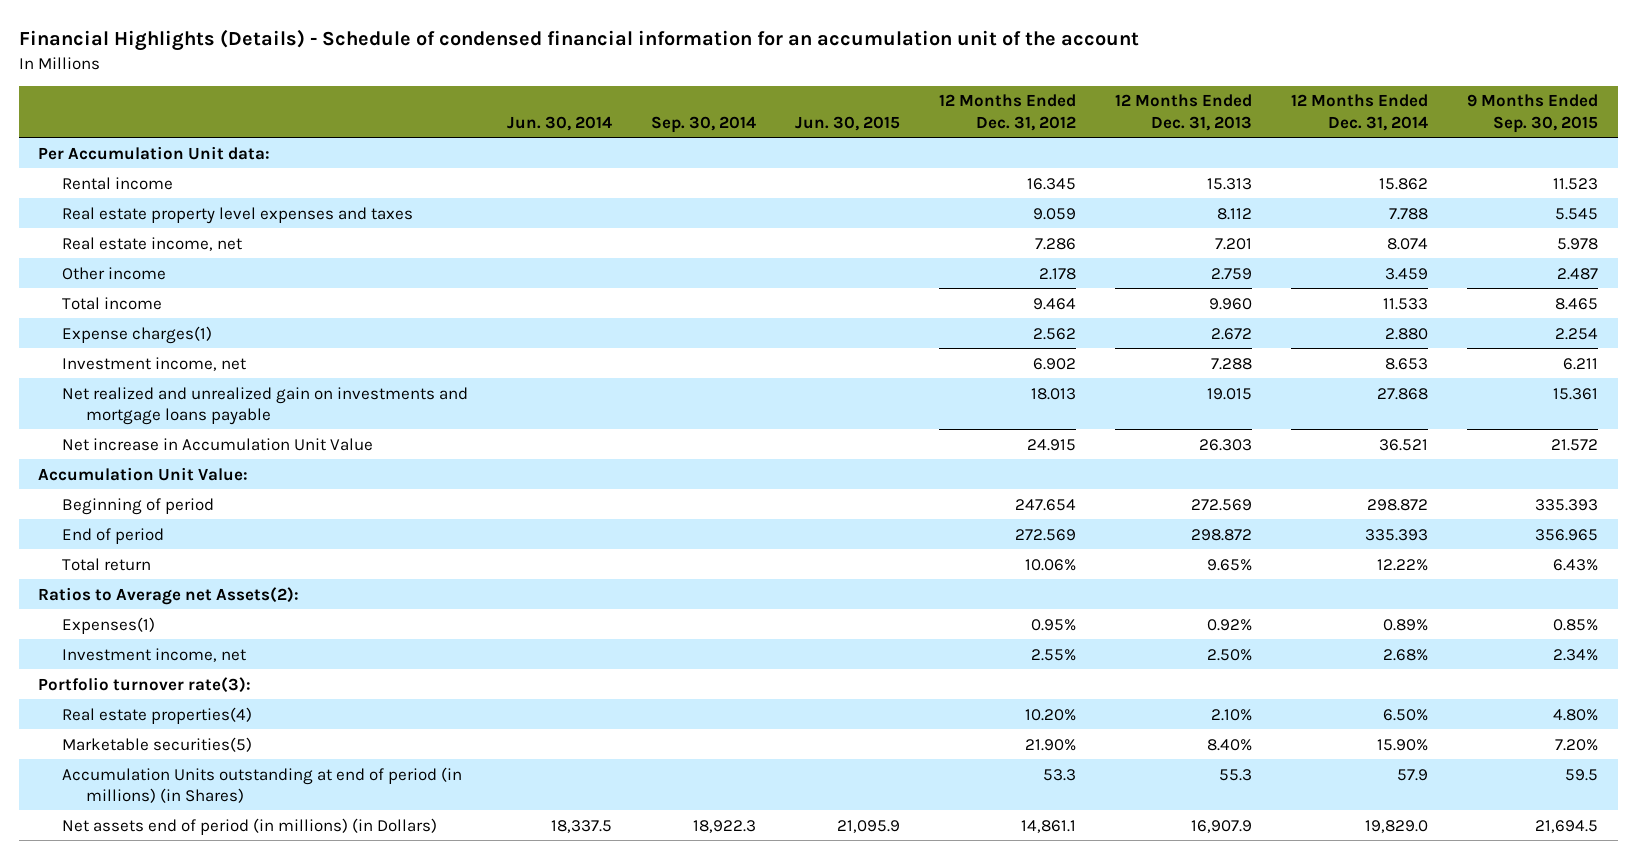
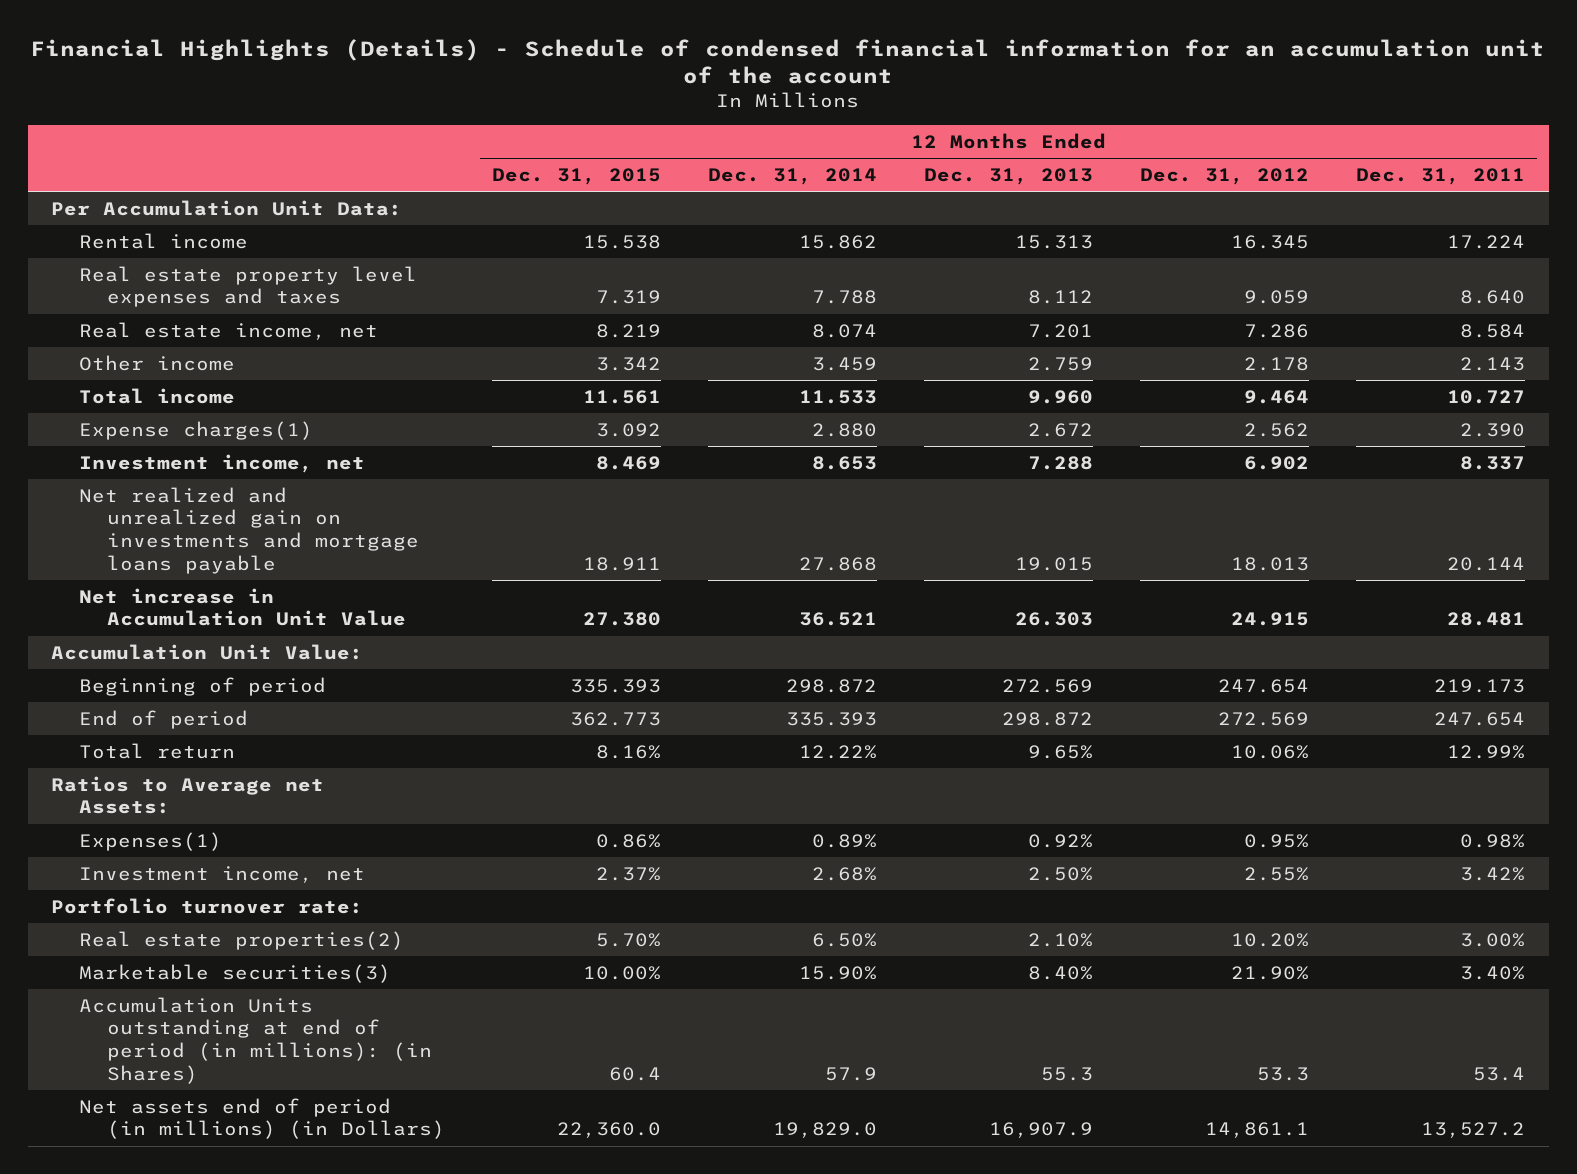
[507,115,613,131] Jun. 30, 2014 -> none
[651,115,757,133] Sep. 30, 2014 -> none
[795,115,901,131] Jun. 30, 2015 -> none
[1467,94,1599,133] 9 Months Ended Sep. 30, 2015 -> none
none -> [492,168,662,186] Dec. 31, 2015
none -> [1356,168,1526,186] Dec. 31, 2011
[38,145,271,160] Per Accumulation Unit data: -> [51,199,403,216] Per Accumulation Unit Data:
[38,586,300,605] Ratios to Average net Assets(2): -> [51,775,325,815] Ratios to Average net Assets:
[38,676,252,693] Portfolio turnover rate(3): -> [51,897,364,914] Portfolio turnover rate:
[62,706,253,724] Real estate properties(4) -> [79,930,405,950] Real estate properties(2)
[62,736,253,752] Marketable securities(5) -> [79,963,392,983] Marketable securities(3)
[62,766,463,803] Accumulation Units outstanding at end of period (in millions) (in Shares) -> [79,996,433,1084] Accumulation Units outstanding at end of period (in millions): (in Shares)

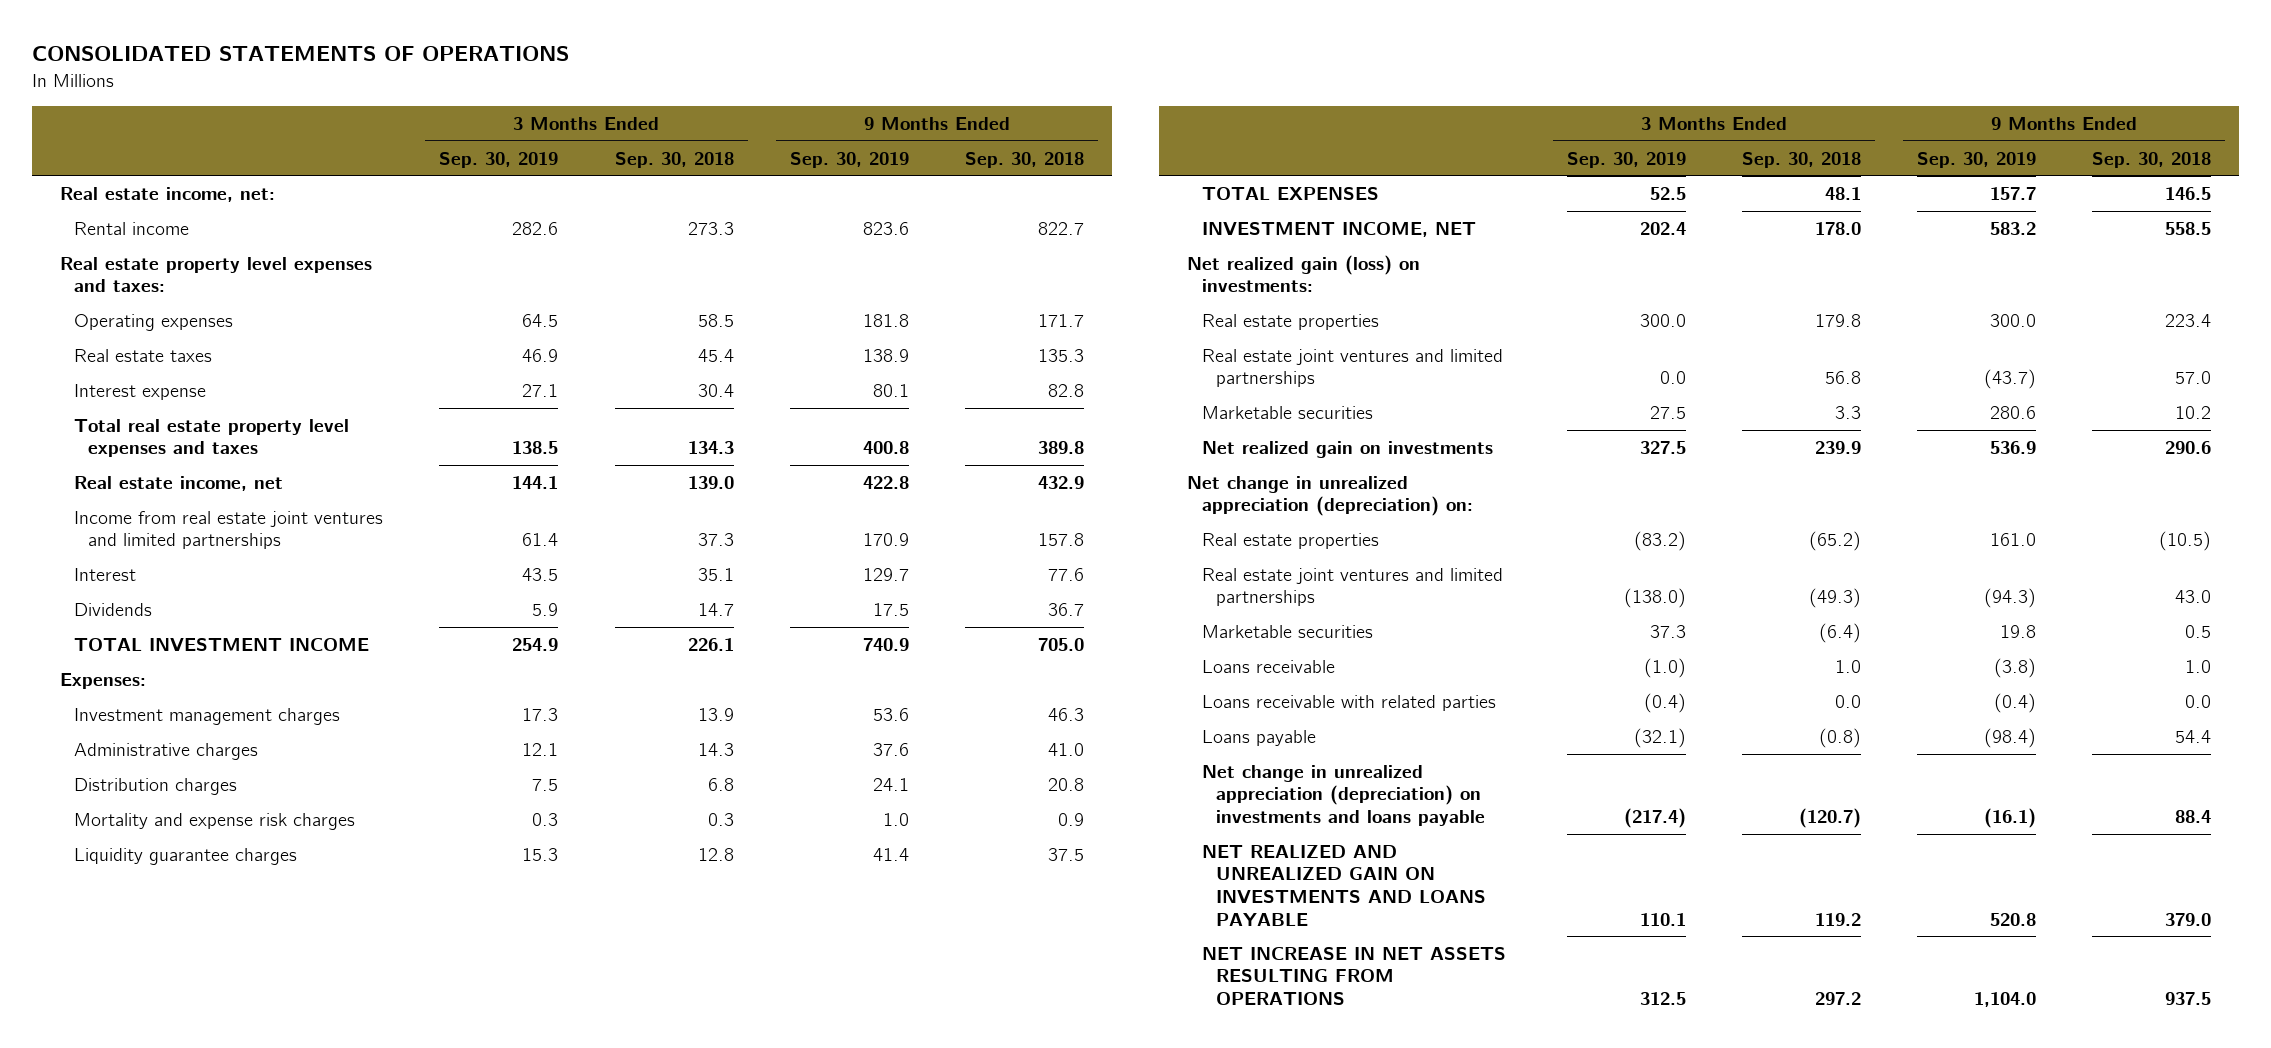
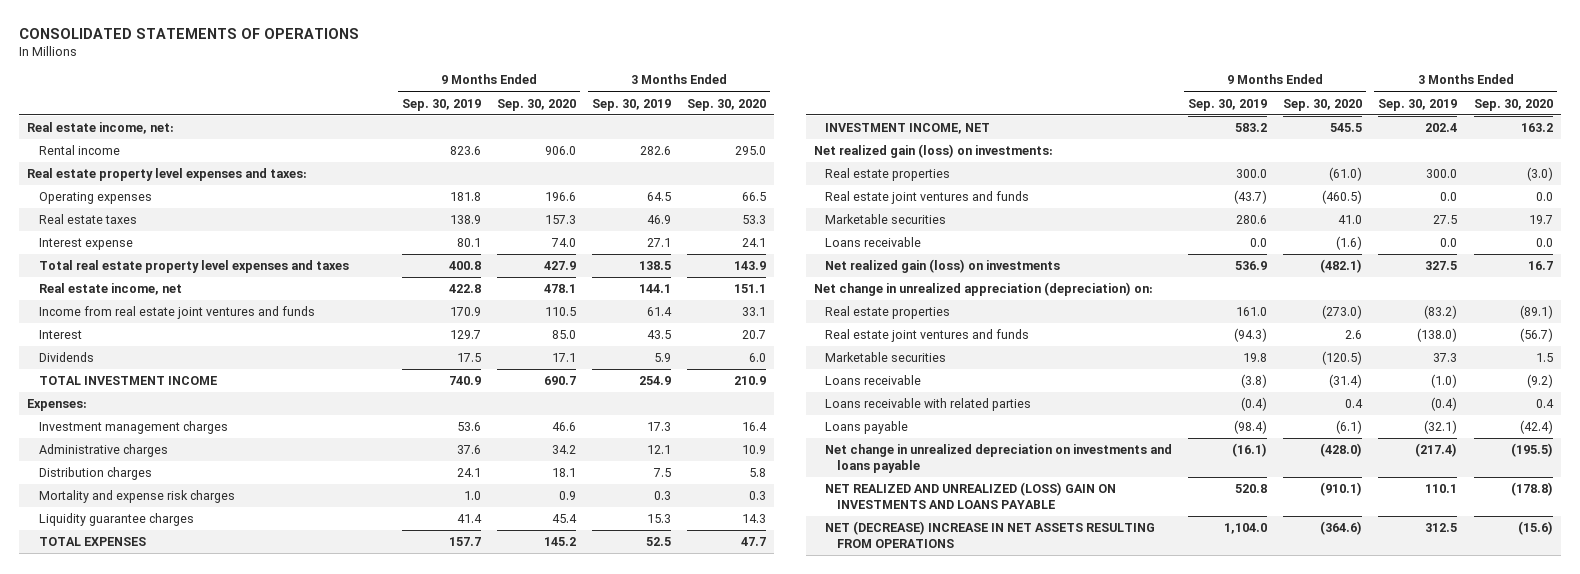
[614,151,734,168] Sep. 30, 2018 -> none
[964,151,1084,168] Sep. 30, 2018 -> none
none -> [496,98,576,111] Sep. 30, 2020
none -> [687,98,767,111] Sep. 30, 2020
[74,510,384,550] Income from real estate joint ventures and limited partnerships -> [38,306,315,320] Income from real estate joint ventures and funds
[1201,348,1503,388] Real estate joint ventures and limited partnerships -> [825,191,1030,205] Real estate joint ventures and funds
none -> [825,237,922,248] Loans receivable
[1201,440,1493,458] Net realized gain on investments -> [825,259,1061,274] Net realized gain (loss) on investments
[1201,567,1503,607] Real estate joint ventures and limited partnerships -> [825,329,1030,343] Real estate joint ventures and funds
[1201,764,1485,826] Net change in unrealized appreciation (depreciation) on investments and loans payable -> [825,444,1173,473] Net change in unrealized depreciation on investments and loans payable
[1201,844,1486,926] NET REALIZED AND UNREALIZED GAIN ON INVESTMENTS AND LOANS PAYABLE -> [825,482,1117,509] NET REALIZED AND UNREALIZED (LOSS) GAIN ON INVESTMENTS AND LOANS PAYABLE
[1201,946,1506,1005] NET INCREASE IN NET ASSETS RESULTING FROM OPERATIONS -> [825,521,1156,548] NET (DECREASE) INCREASE IN NET ASSETS RESULTING FROM OPERATIONS

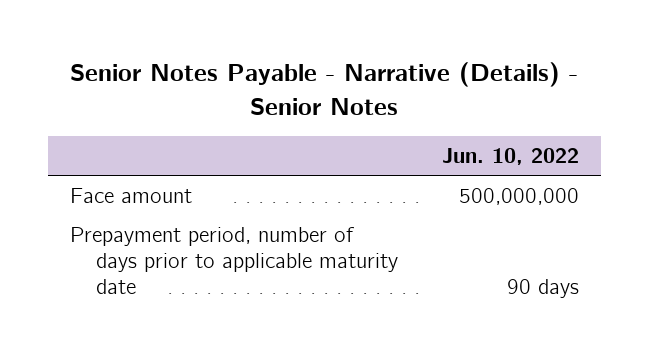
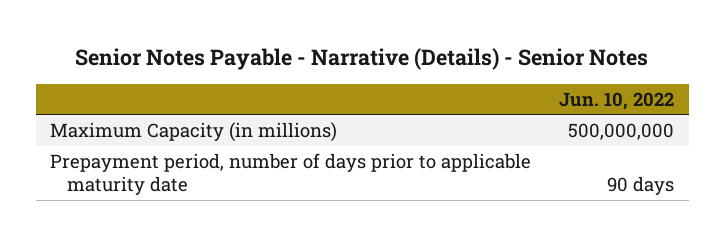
[69,187,192,203] Face amount -> [50,122,338,143] Maximum Capacity (in millions)

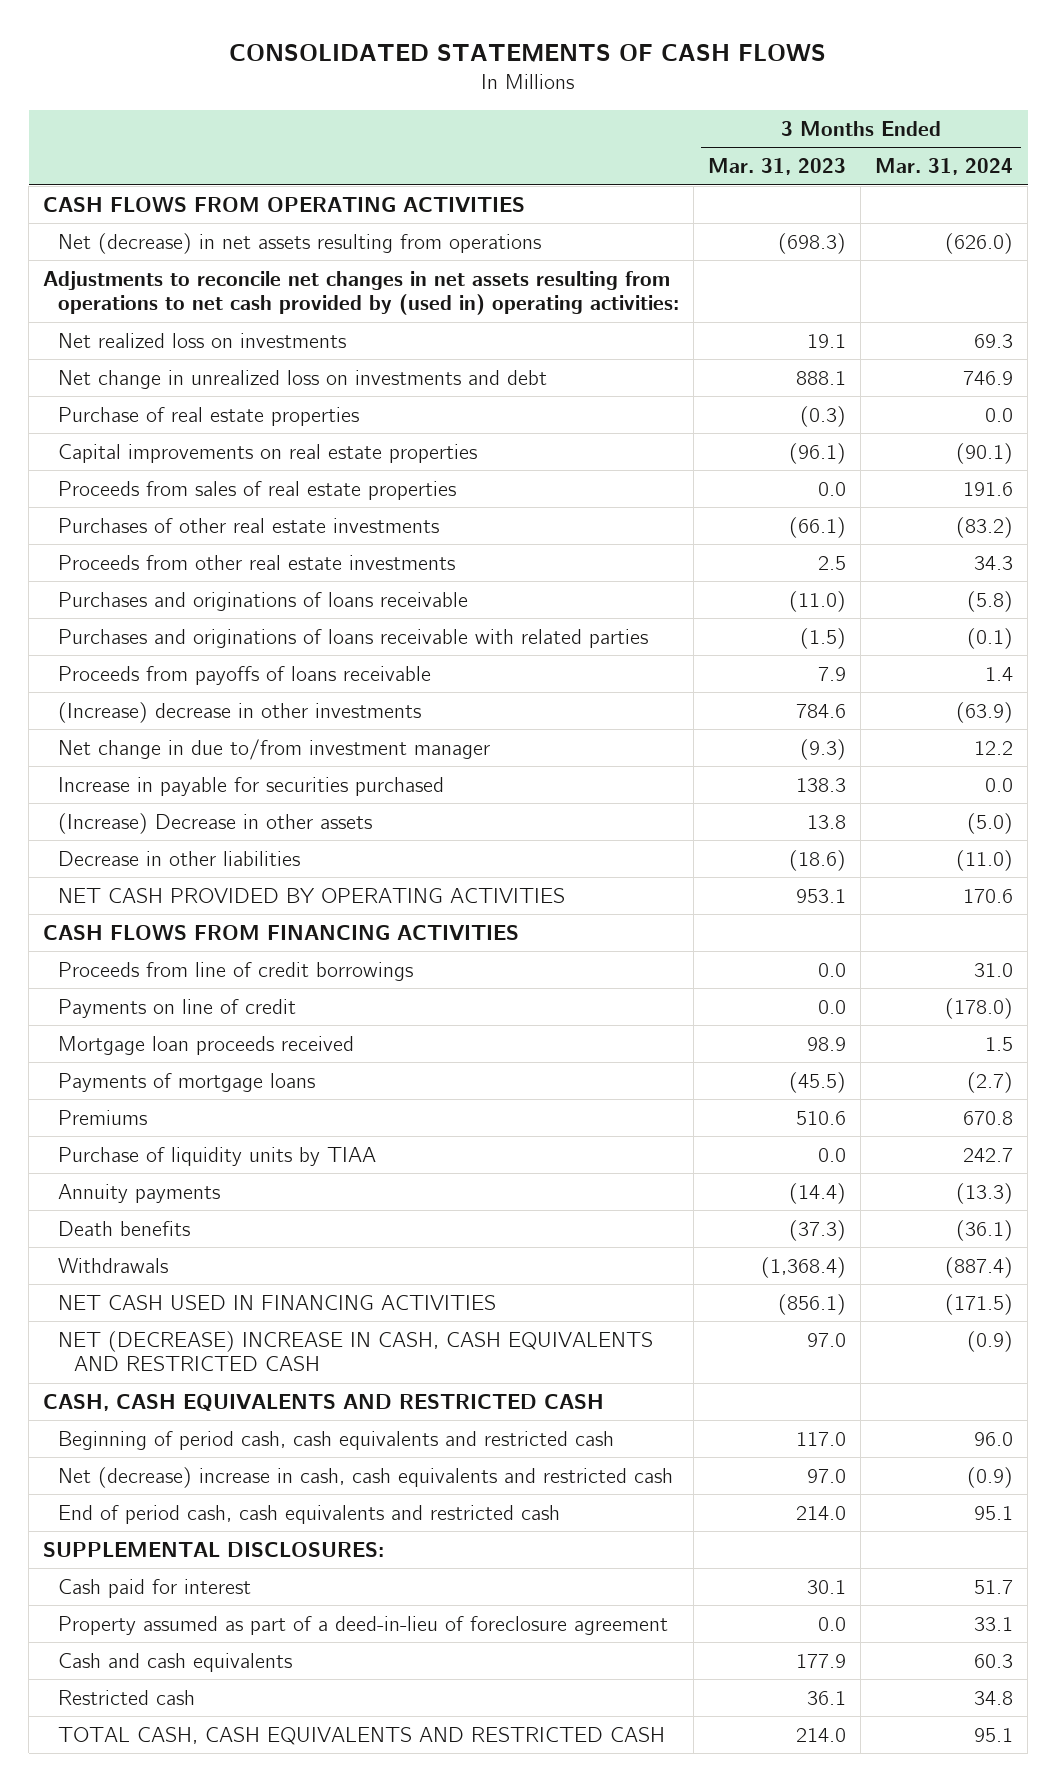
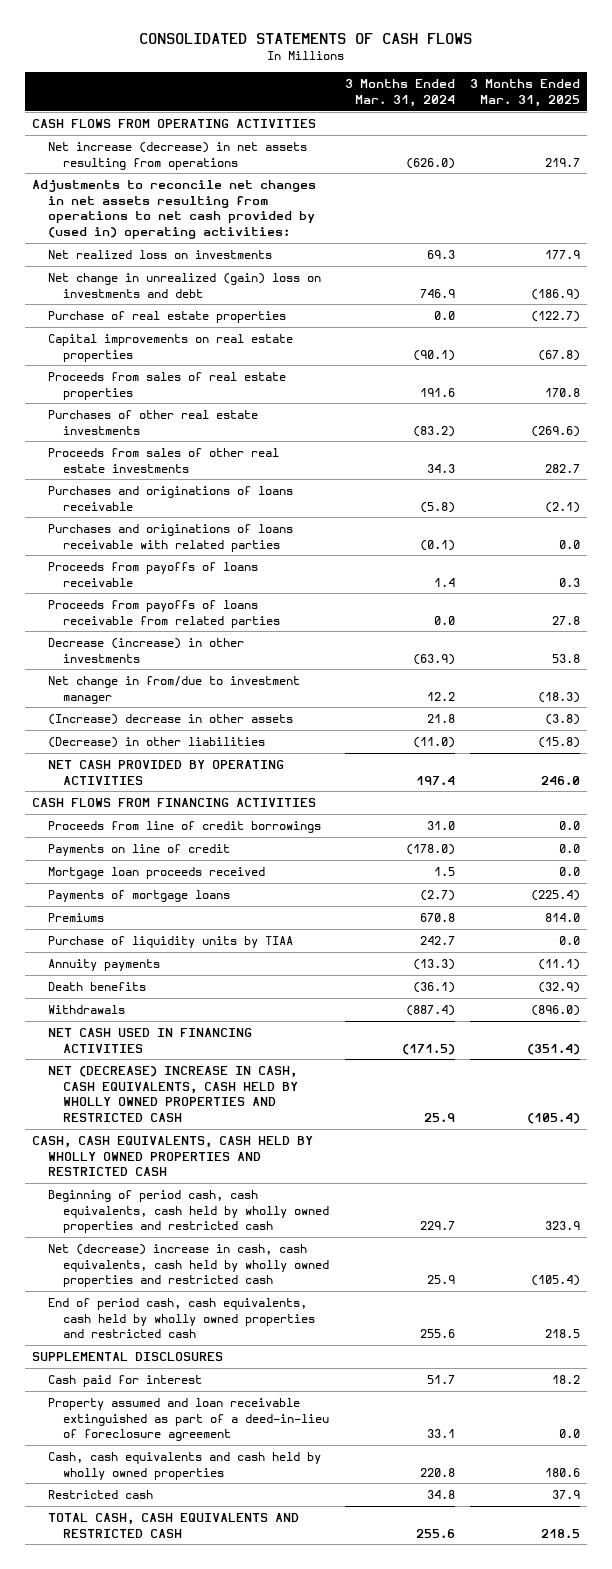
[708,158,847,176] Mar. 31, 2023 -> none
none -> [469,79,580,107] 3 Months Ended Mar. 31, 2025
[58,232,542,254] Net (decrease) in net assets resulting from operations -> [47,141,307,170] Net increase (decrease) in net assets resulting from operations
[58,369,548,389] Net change in unrealized loss on investments and debt -> [47,272,321,298] Net change in unrealized (gain) loss on investments and debt
[58,554,456,570] Proceeds from other real estate investments -> [47,447,279,473] Proceeds from sales of other real estate investments
[58,776,445,796] Increase in payable for securities purchased -> none
none -> [47,599,281,628] Proceeds from payoffs of loans receivable from related parties
[58,701,422,723] (Increase) decrease in other investments -> [47,637,244,663] Decrease (increase) in other investments
[58,738,491,760] Net change in due to/from investment manager -> [47,675,300,704] Net change in from/due to investment manager
[58,812,373,834] (Increase) Decrease in other assets -> [47,713,293,725] (Increase) decrease in other assets
[967,812,1014,834] (5.0) -> [426,713,455,723] 21.8
[58,850,301,866] Decrease in other liabilities -> [47,736,265,748] (Decrease) in other liabilities
[963,888,1014,903] 170.6 -> [415,775,455,785] 197.4
[58,1330,654,1372] NET (DECREASE) INCREASE IN CASH, CASH EQUIVALENTS AND RESTRICTED CASH -> [47,1065,299,1122] NET (DECREASE) INCREASE IN CASH, CASH EQUIVALENTS, CASH HELD BY WHOLLY OWNED PROPERTIES AND RESTRICTED CASH
[967,1330,1014,1352] (0.9) -> [423,1112,455,1122] 25.9
[43,1393,605,1411] CASH, CASH EQUIVALENTS AND RESTRICTED CASH -> [32,1135,314,1177] CASH, CASH EQUIVALENTS, CASH HELD BY WHOLLY OWNED PROPERTIES AND RESTRICTED CASH
[58,1430,615,1450] Beginning of period cash, cash equivalents and restricted cash -> [47,1189,330,1234] Beginning of period cash, cash equivalents, cash held by wholly owned properties and restricted cash
[974,1431,1014,1446] 96.0 -> [419,1221,455,1231] 229.7
[58,1466,674,1488] Net (decrease) increase in cash, cash equivalents and restricted cash -> [47,1243,330,1288] Net (decrease) increase in cash, cash equivalents, cash held by wholly owned properties and restricted cash
[967,1466,1014,1488] (0.9) -> [426,1275,455,1285] 25.9
[58,1504,561,1524] End of period cash, cash equivalents and restricted cash -> [47,1297,316,1339] End of period cash, cash equivalents, cash held by wholly owned properties and restricted cash
[974,1505,1014,1520] 95.1 -> [419,1329,455,1339] 255.6
[43,1541,385,1557] SUPPLEMENTAL DISCLOSURES: -> [32,1351,224,1361] SUPPLEMENTAL DISCLOSURES
[58,1652,293,1672] Cash and cash equivalents -> none
[58,1615,669,1635] Property assumed as part of a deed-in-lieu of foreclosure agreement -> [47,1397,330,1442] Property assumed and loan receivable extinguished as part of a deed-in-lieu of foreclosure agreement
none -> [47,1451,321,1480] Cash, cash equivalents and cash held by wholly owned properties
[974,1727,1014,1742] 95.1 -> [415,1528,455,1538] 255.6

